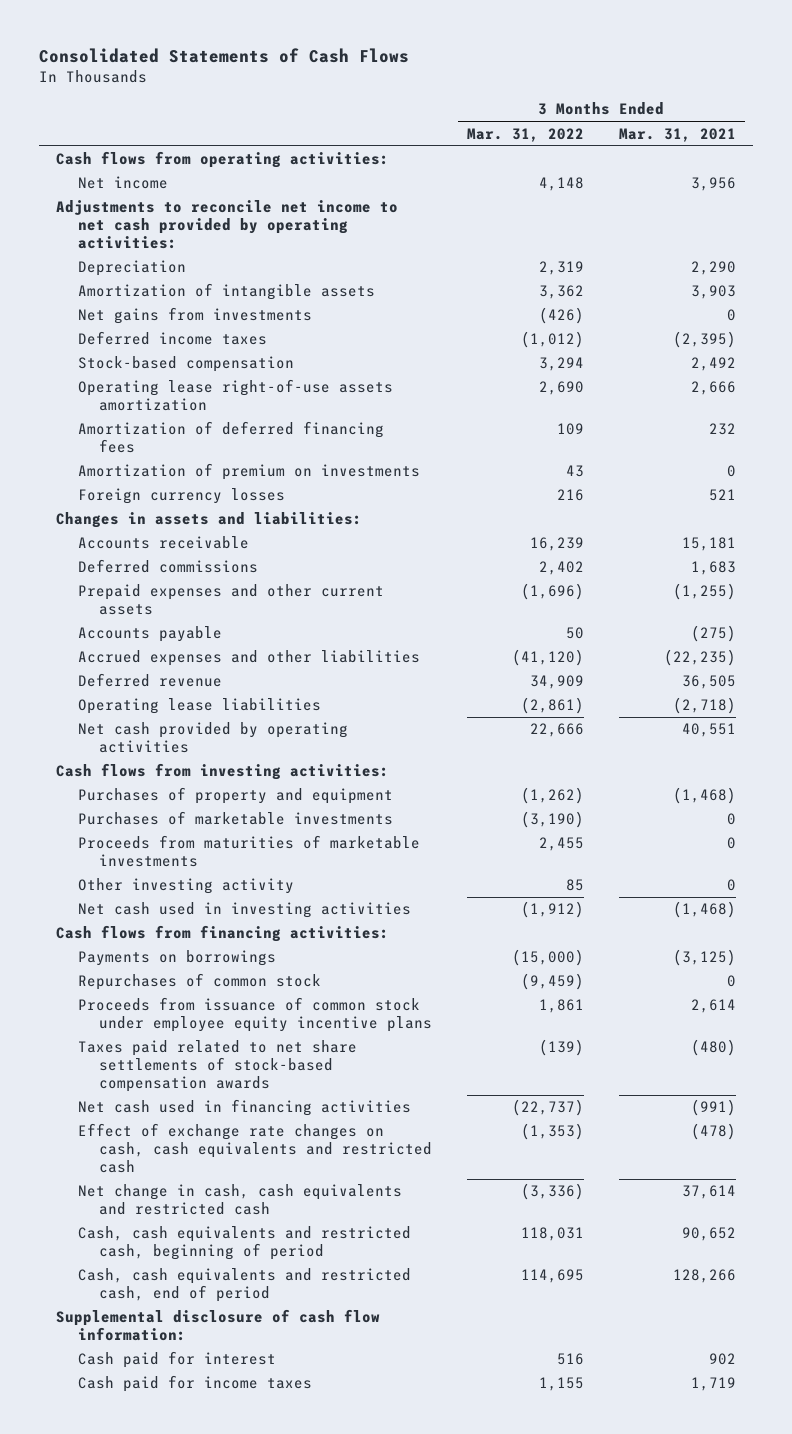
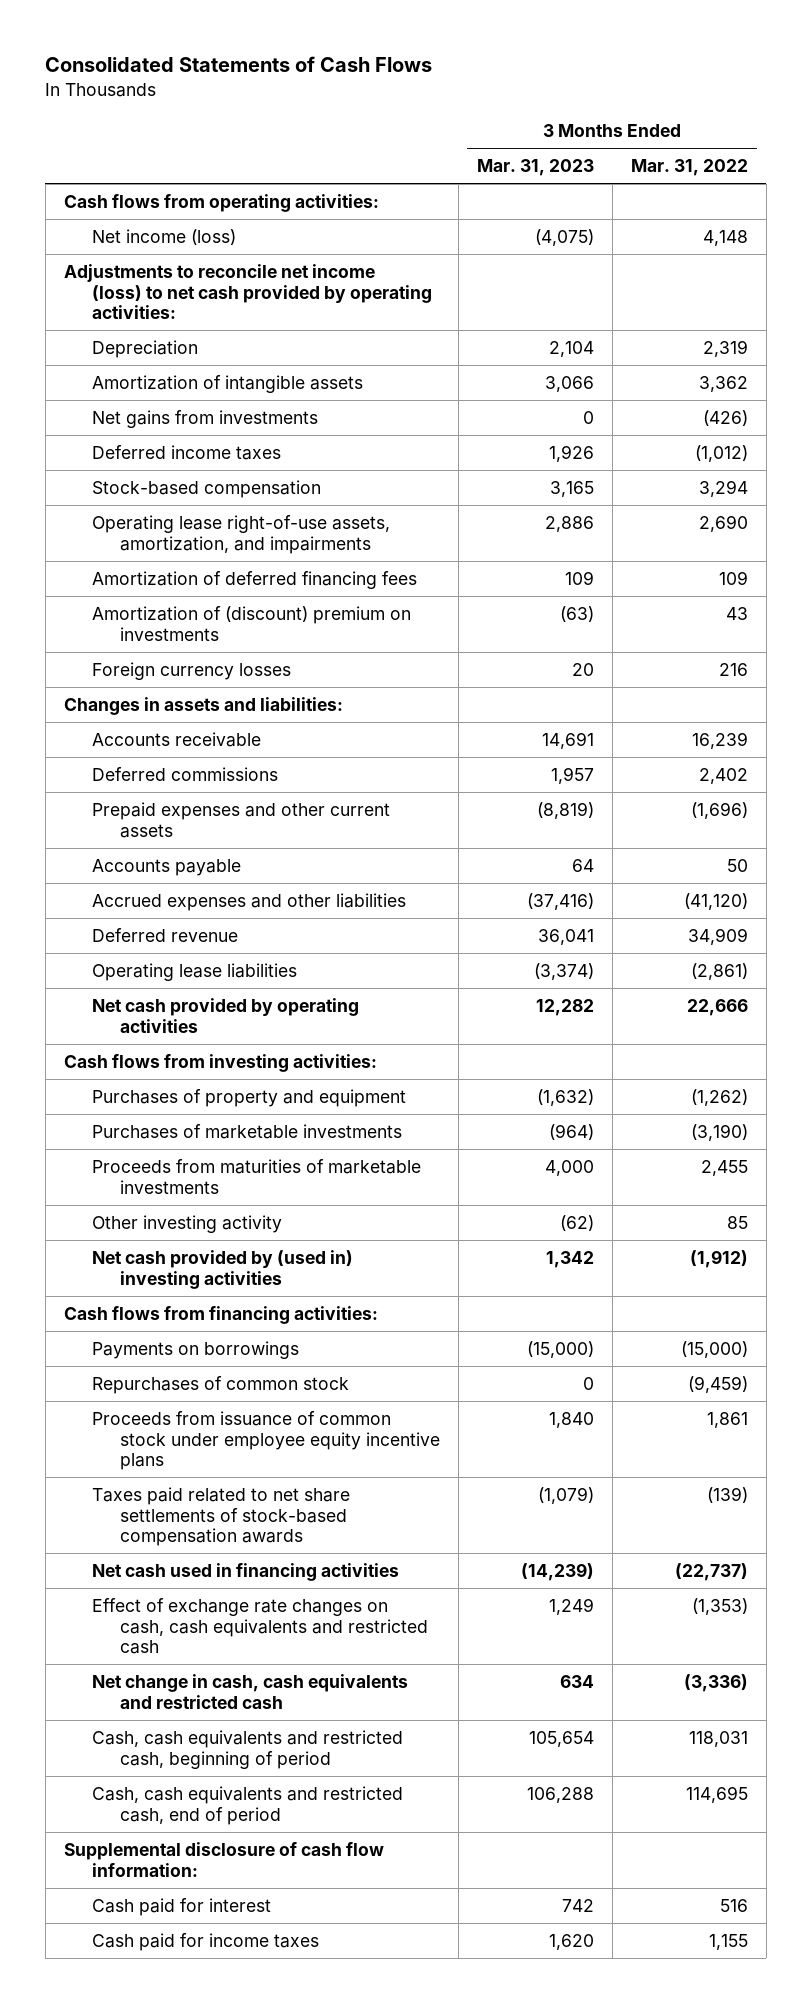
[618,127,736,142] Mar. 31, 2021 -> none
none -> [476,159,594,177] Mar. 31, 2023
[77,176,168,190] Net income -> [91,228,236,245] Net income (loss)
[56,200,399,250] Adjustments to reconcile net income to net cash provided by operating activities: -> [63,263,432,320] Adjustments to reconcile net income (loss) to net cash provided by operating activities:
[77,379,393,412] Operating lease right-of-use assets amortization -> [91,514,390,554] Operating lease right-of-use assets, amortization, and impairments
[77,463,420,481] Amortization of premium on investments -> [91,605,411,641] Amortization of (discount) premium on investments
[77,902,411,919] Net cash used in investing activities -> [91,1249,353,1289] Net cash provided by (used in) investing activities

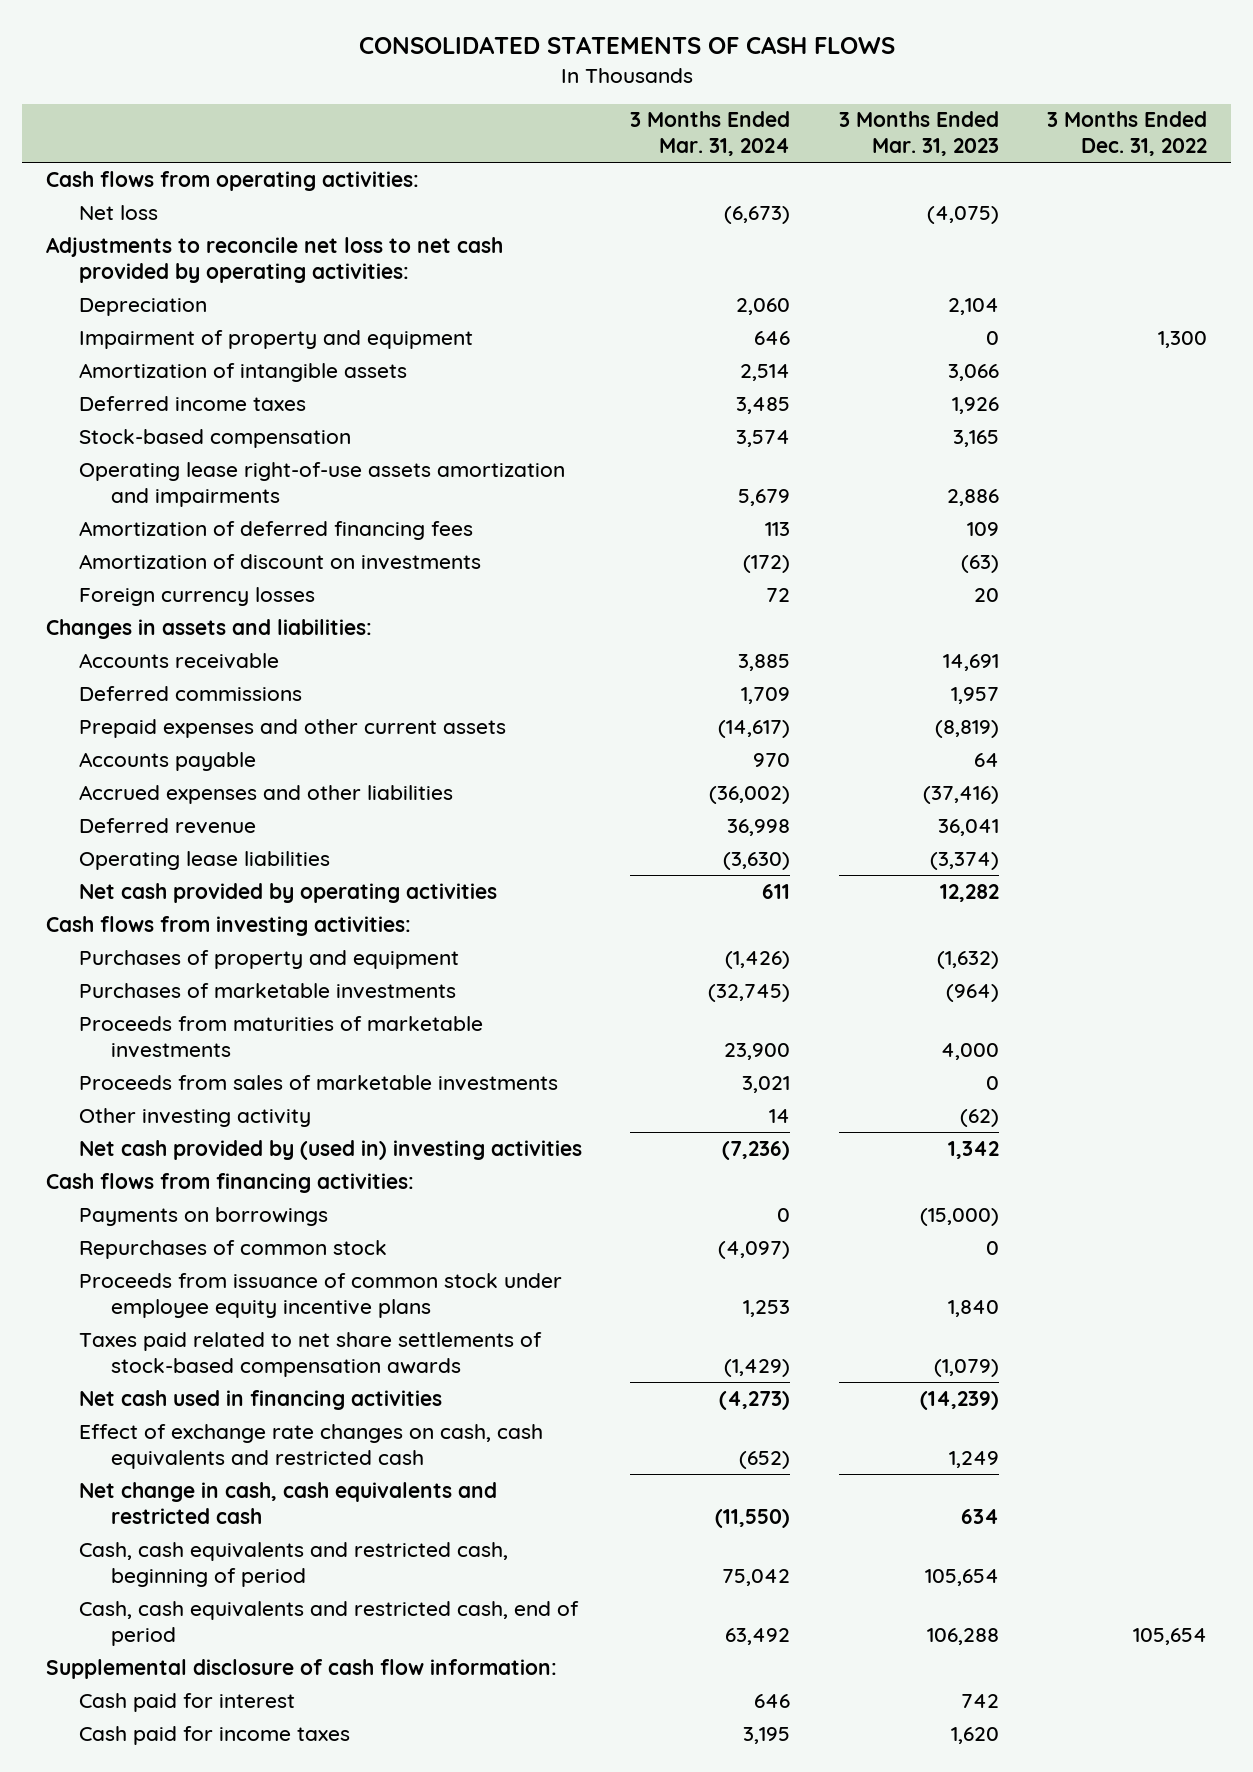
[45,56,433,73] Consolidated Statements of Cash Flows -> [358,36,895,55] CONSOLIDATED STATEMENTS OF CASH FLOWS
[630,159,748,177] Mar. 31, 2022 -> none
none -> [630,111,791,157] 3 Months Ended Mar. 31, 2024
none -> [1047,111,1208,157] 3 Months Ended Dec. 31, 2022
[91,228,236,245] Net income (loss) -> [78,204,158,220] Net loss
[63,263,432,320] Adjustments to reconcile net income (loss) to net cash provided by operating activities: -> [46,236,504,283] Adjustments to reconcile net loss to net cash provided by operating activities:
none -> [78,329,473,349] Impairment of property and equipment
[91,409,318,428] Net gains from investments -> none
[91,514,390,554] Operating lease right-of-use assets, amortization, and impairments -> [78,461,565,507] Operating lease right-of-use assets amortization and impairments
[91,605,411,641] Amortization of (discount) premium on investments -> [78,553,481,570] Amortization of discount on investments
none -> [78,1074,558,1091] Proceeds from sales of marketable investments

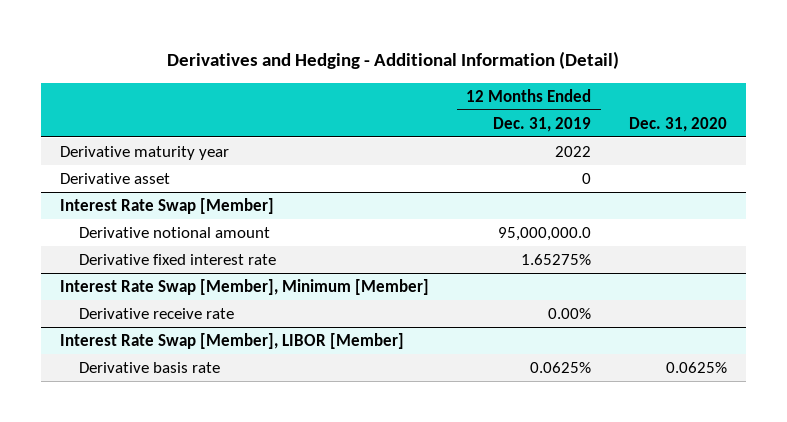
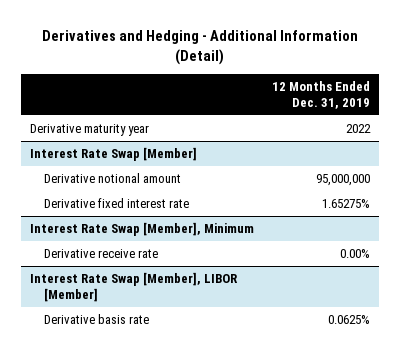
[629,116,728,132] Dec. 31, 2020 -> none
[59,172,170,184] Derivative asset -> none
[498,226,592,241] 95,000,000.0 -> [316,174,371,187] 95,000,000
[59,278,429,295] Interest Rate Swap [Member], Minimum [Member] -> [30,222,255,237] Interest Rate Swap [Member], Minimum

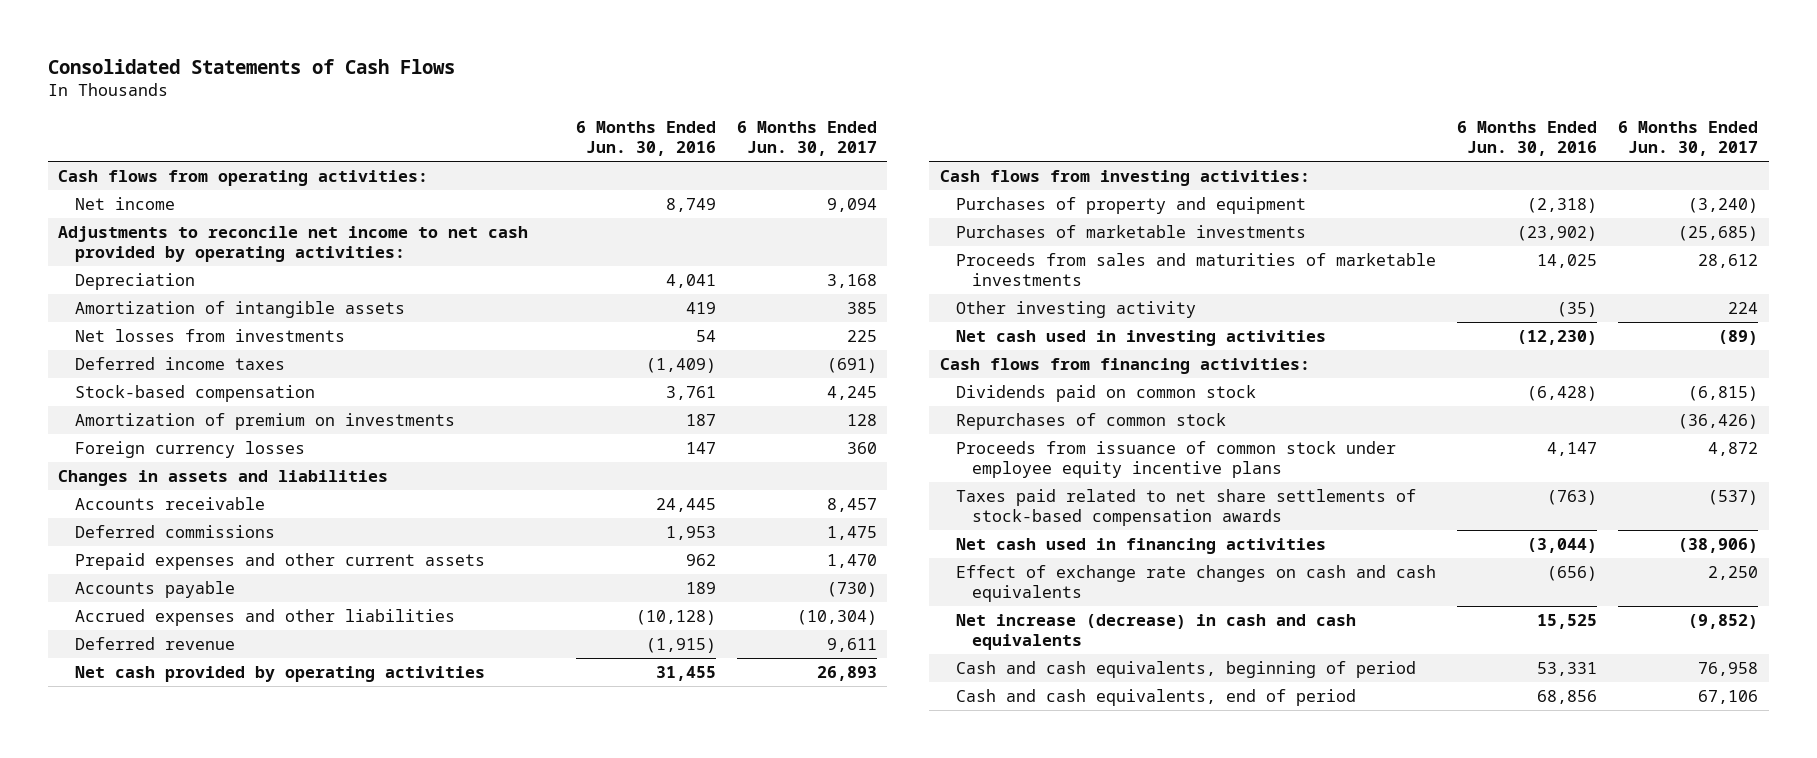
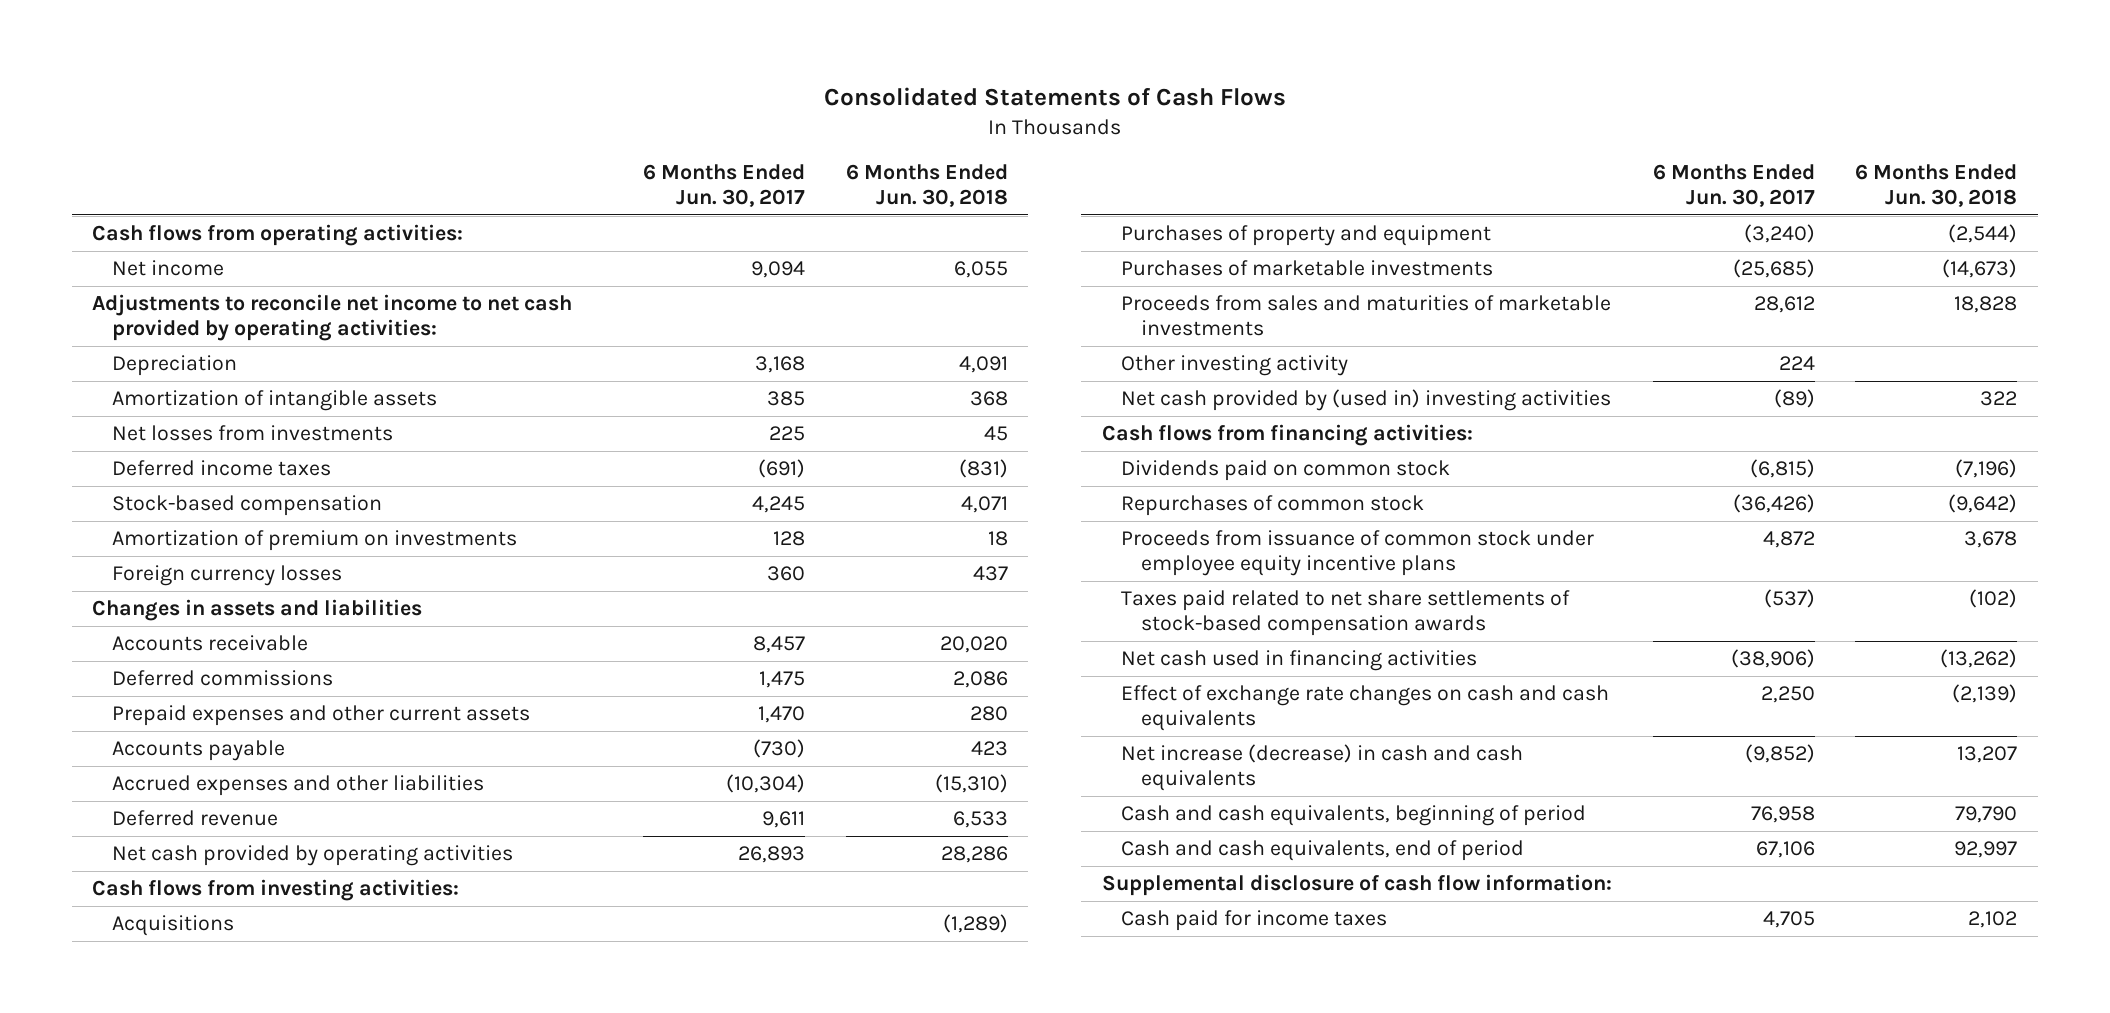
[575,121,716,156] 6 Months Ended Jun. 30, 2016 -> none
none -> [845,164,1008,208] 6 Months Ended Jun. 30, 2018
none -> [111,915,234,937] Acquisitions
[955,330,1326,347] Net cash used in investing activities -> [1121,389,1612,412] Net cash provided by (used in) investing activities
none -> [1101,874,1612,897] Supplemental disclosure of cash flow information:
none -> [1121,910,1388,932] Cash paid for income taxes

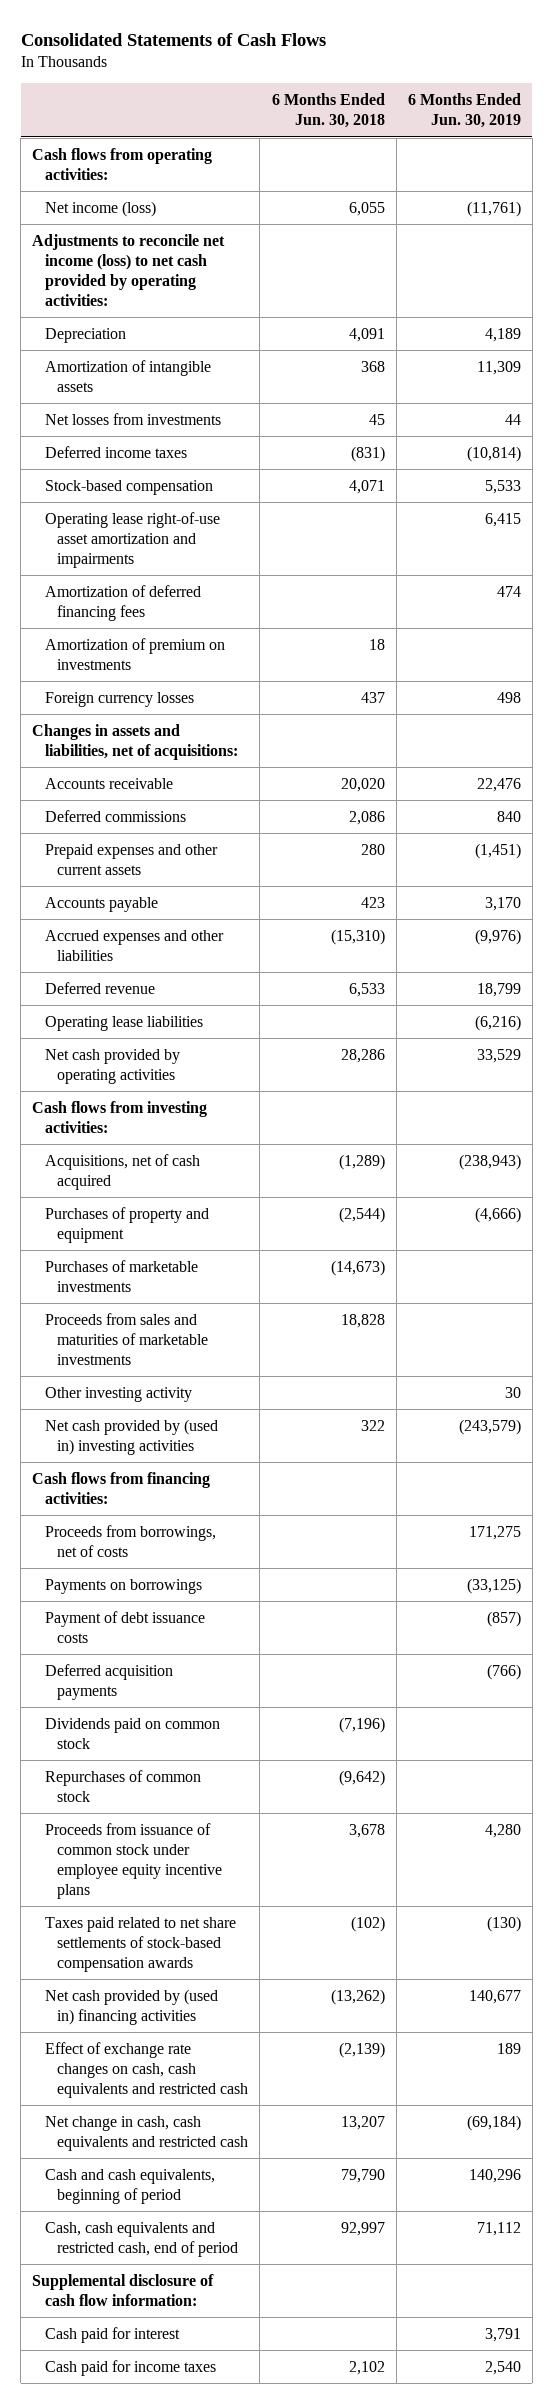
[643,164,806,208] 6 Months Ended Jun. 30, 2017 -> none
none -> [407,93,521,129] 6 Months Ended Jun. 30, 2019
[111,260,224,277] Net income -> [44,200,156,217] Net income (loss)
[92,294,573,342] Adjustments to reconcile net income to net cash provided by operating activities: -> [32,233,226,307] Adjustments to reconcile net income (loss) to net cash provided by operating activities:
none -> [44,511,220,568] Operating lease right-of-use asset amortization and impairments
none -> [44,584,201,621] Amortization of deferred financing fees
[92,599,423,622] Changes in assets and liabilities -> [32,723,238,760] Changes in assets and liabilities, net of acquisitions:
none -> [44,1015,203,1031] Operating lease liabilities
[111,915,234,937] Acquisitions -> [44,1153,200,1190] Acquisitions, net of cash acquired
none -> [44,1524,216,1557] Proceeds from borrowings, net of costs
none -> [44,1578,202,1594] Payments on borrowings
none -> [44,1610,205,1643] Payment of debt issuance costs
none -> [44,1663,173,1700] Deferred acquisition payments
[1121,650,1478,672] Net cash used in financing activities -> [44,1988,218,2025] Net cash provided by (used in) financing activities
[1121,685,1610,732] Effect of exchange rate changes on cash and cash equivalents -> [44,2041,249,2098] Effect of exchange rate changes on cash, cash equivalents and restricted cash
[1121,744,1524,792] Net increase (decrease) in cash and cash equivalents -> [44,2115,249,2151] Net change in cash, cash equivalents and restricted cash
[1121,840,1525,862] Cash and cash equivalents, end of period -> [44,2221,239,2257] Cash, cash equivalents and restricted cash, end of period
none -> [44,2326,180,2343] Cash paid for interest

